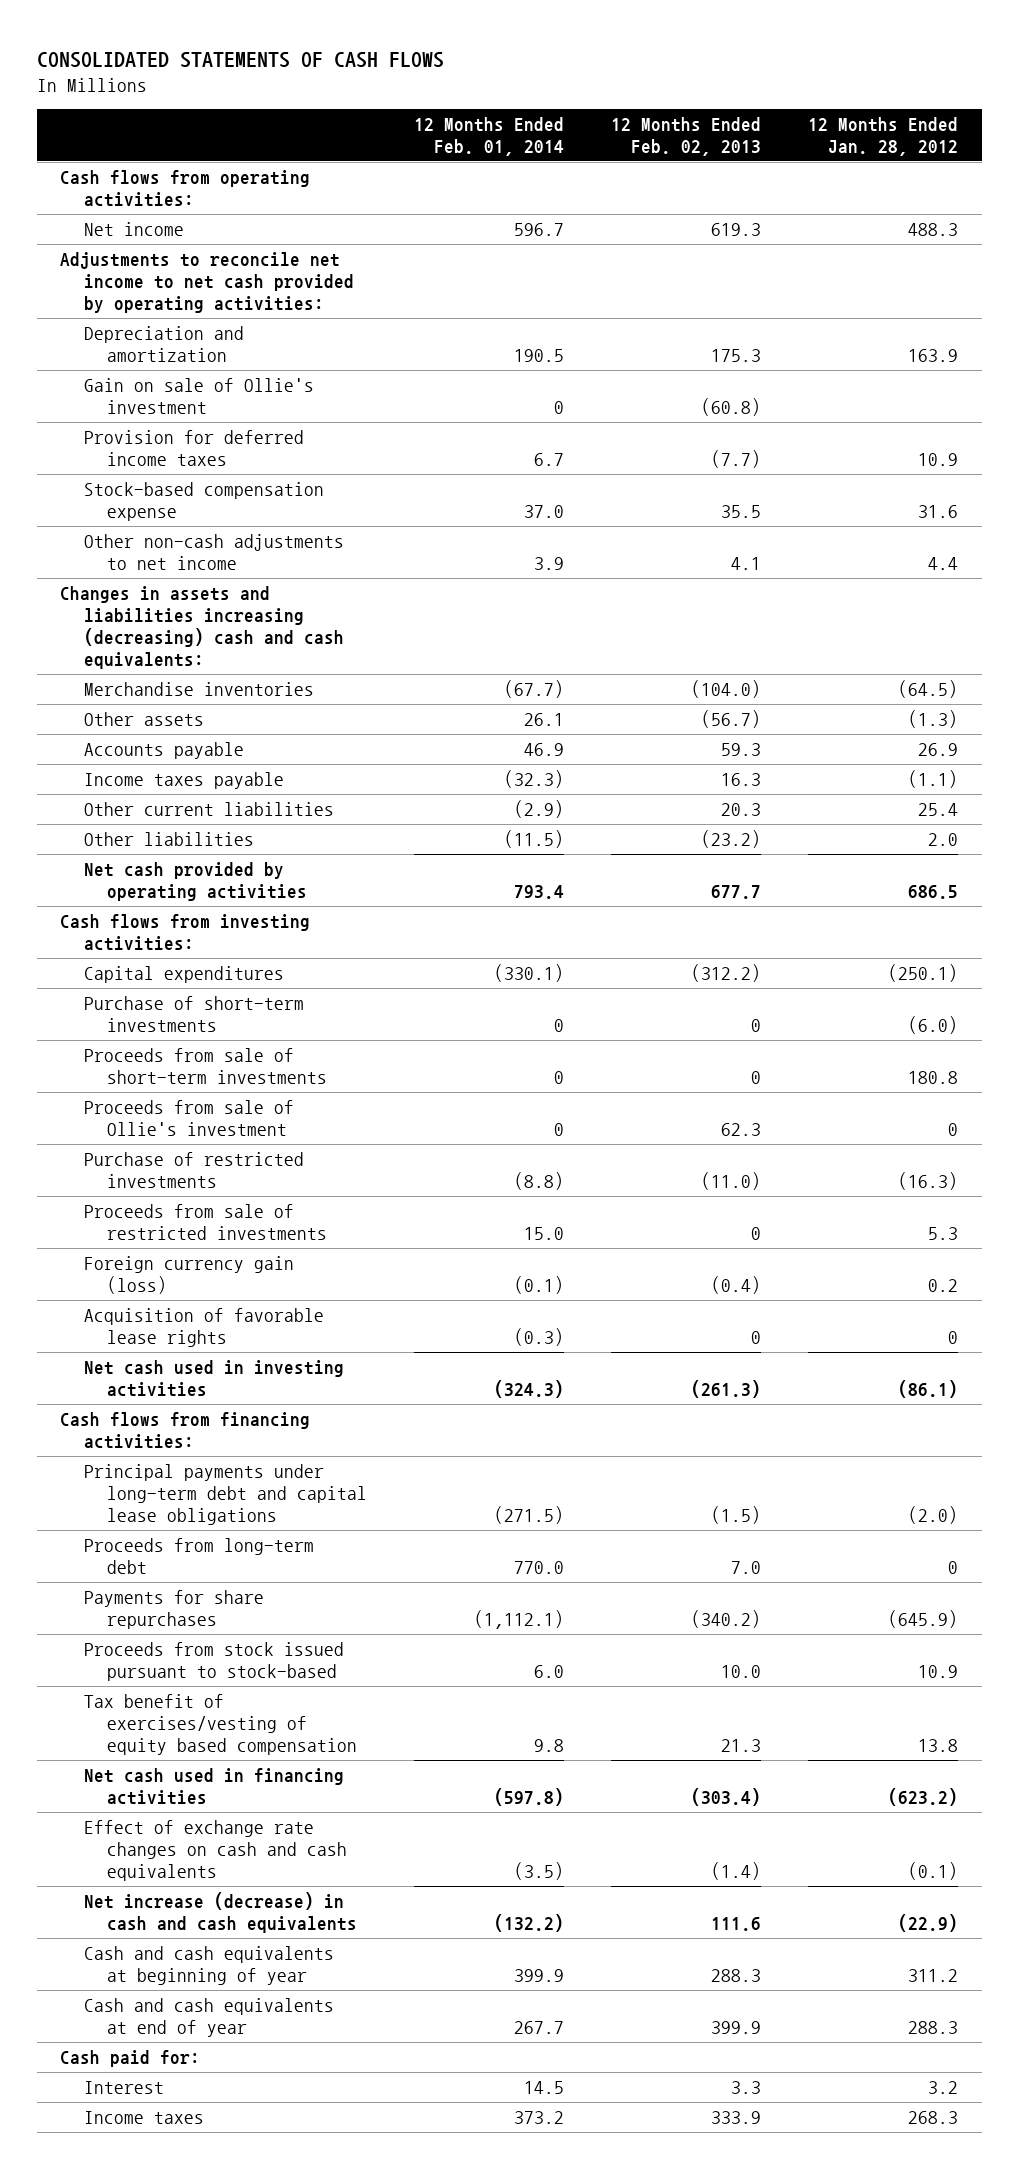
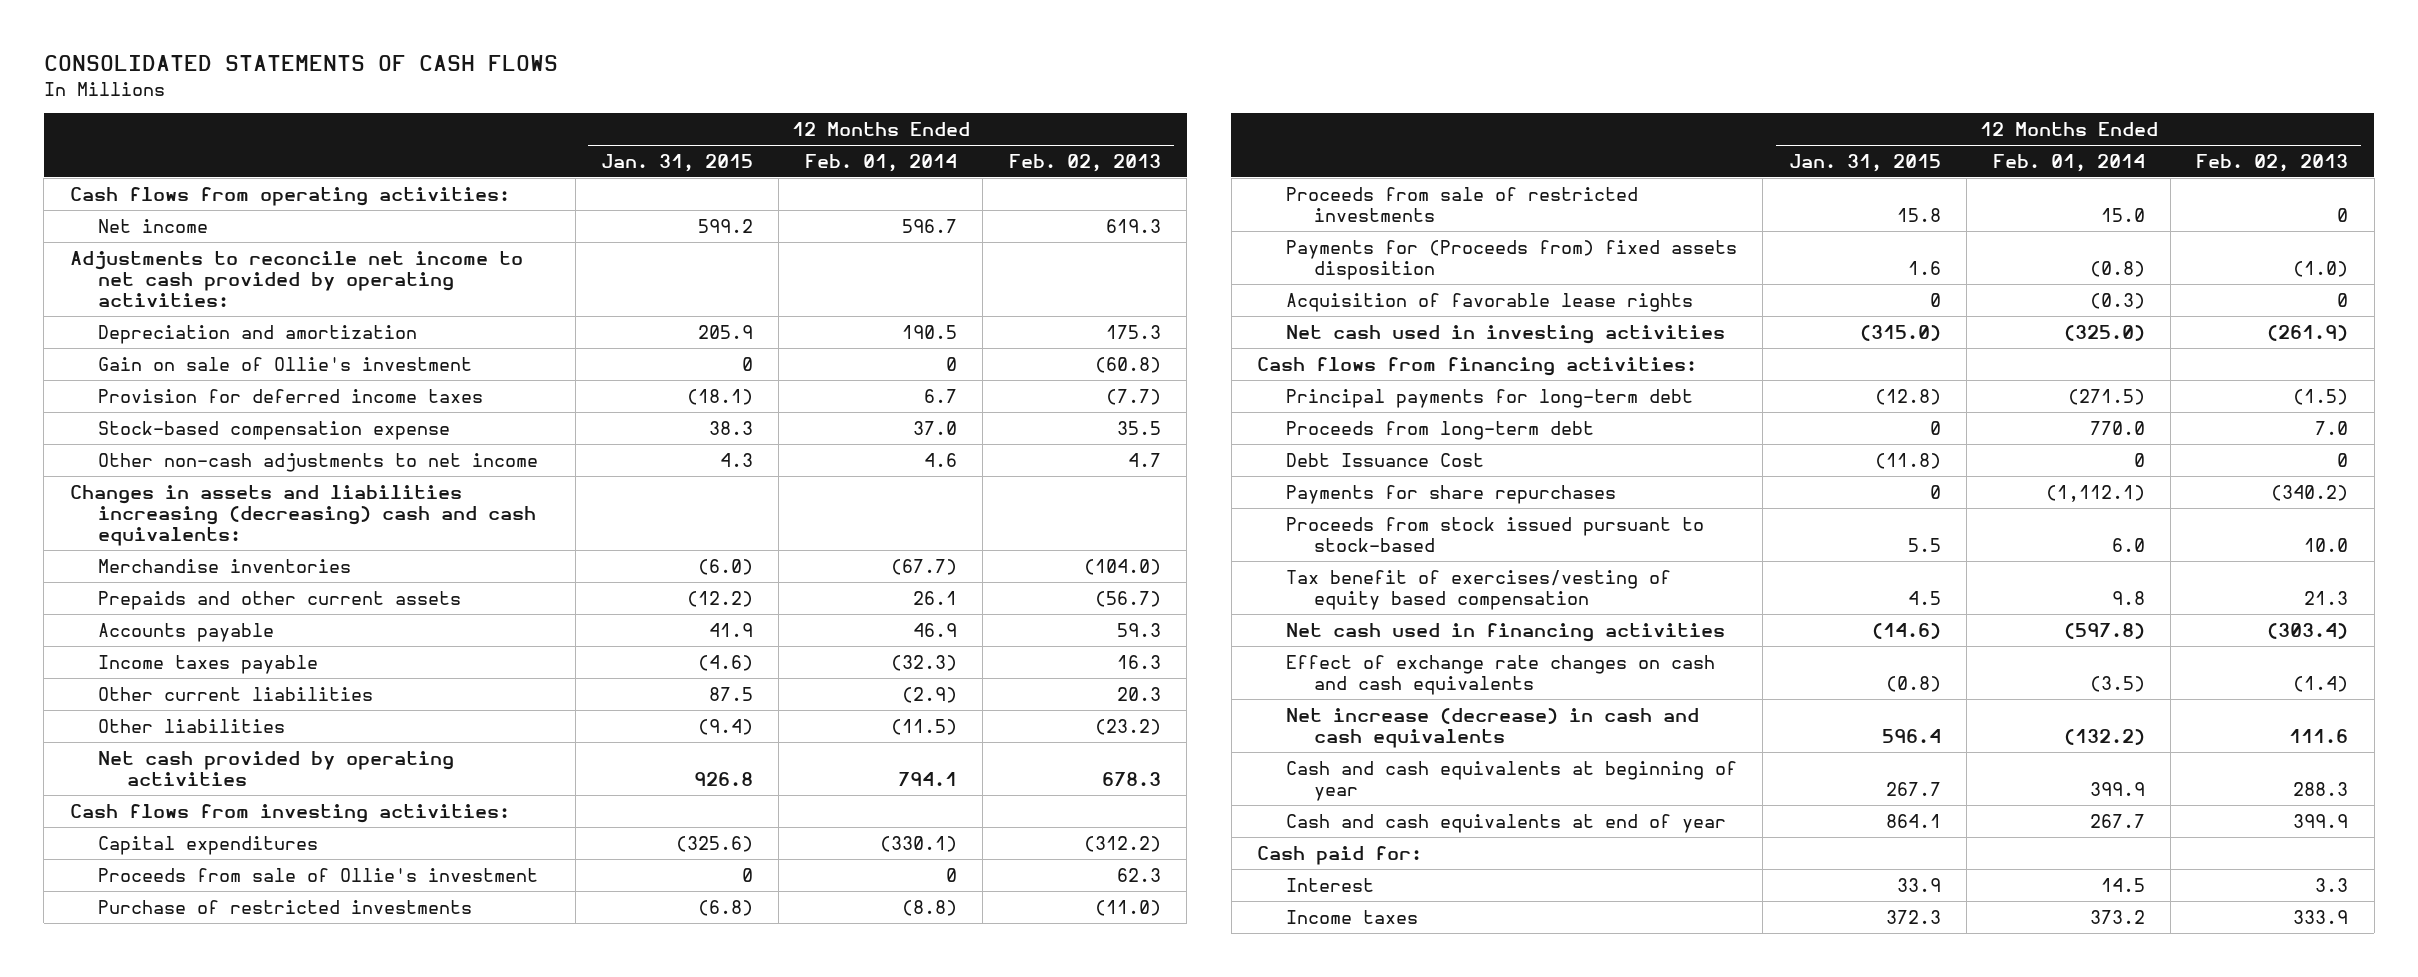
[808,116,959,157] 12 Months Ended Jan. 28, 2012 -> none
none -> [600,153,753,172] Jan. 31, 2015
[534,556,565,570] 3.9 -> [923,452,957,467] 4.6
[731,556,762,570] 4.1 -> [1127,452,1161,467] 4.7
[83,711,204,726] Other assets -> [98,590,462,610] Prepaids and other current assets
[514,884,565,899] 793.4 -> [897,771,957,786] 794.1
[711,884,762,899] 677.7 -> [1101,771,1161,786] 678.3
[83,995,304,1032] Purchase of short-term investments -> none
[83,1047,328,1084] Proceeds from sale of short-term investments -> none
[83,1255,294,1294] Foreign currency gain (loss) -> none
none -> [1285,239,1737,280] Payments for (Proceeds from) fixed assets disposition
[494,1379,565,1398] (324.3) -> [2063,324,2145,341] (325.0)
[691,1379,762,1398] (261.3) -> [2267,324,2349,341] (261.9)
[83,1463,368,1526] Principal payments under long-term debt and capital lease obligations -> [1285,388,1693,408] Principal payments for long-term debt
none -> [1285,452,1484,467] Debt Issuance Cost

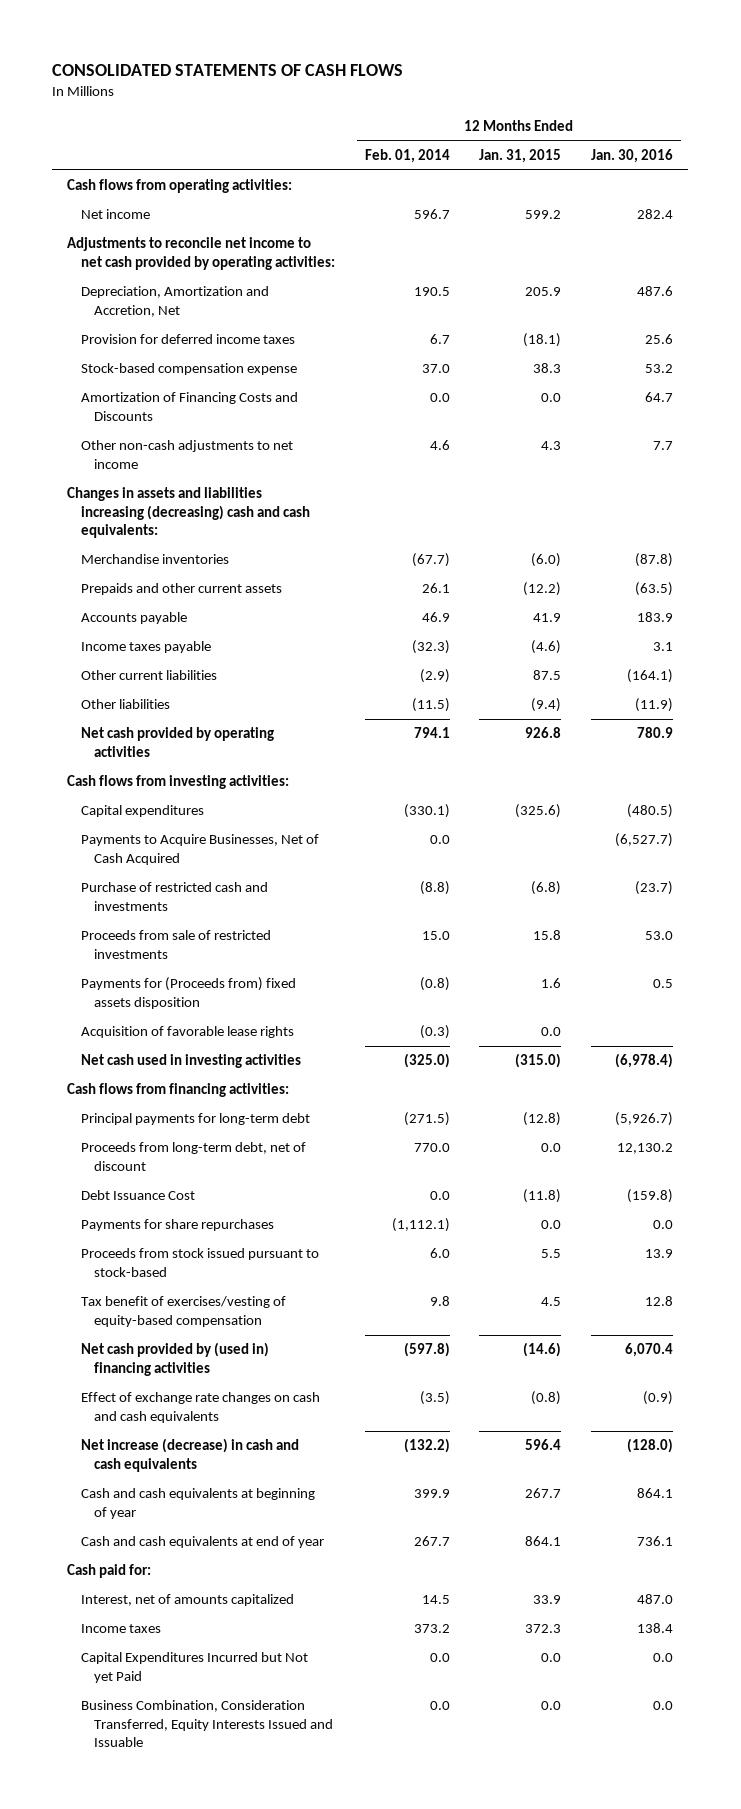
[1008,153,1161,172] Feb. 02, 2013 -> none
none -> [591,149,674,164] Jan. 30, 2016
[98,356,473,371] Gain on sale of Ollie's investment -> none
[98,324,418,344] Depreciation and amortization -> [80,286,269,317] Depreciation, Amortization and Accretion, Net
none -> [80,392,298,421] Amortization of Financing Costs and Discounts
[98,867,539,882] Proceeds from sale of Ollie's investment -> none
none -> [80,834,319,865] Payments to Acquire Businesses, Net of Cash Acquired
[98,899,473,914] Purchase of restricted investments -> [80,882,268,911] Purchase of restricted cash and investments
[1929,292,1941,307] 0 -> [541,1027,562,1037] 0.0
[1285,420,1594,440] Proceeds from long-term debt -> [80,1142,306,1171] Proceeds from long-term debt, net of discount
[1929,420,1941,435] 0 -> [541,1143,562,1153] 0.0
[2133,452,2145,467] 0 -> [429,1191,450,1201] 0.0
[1929,484,1941,499] 0 -> [541,1220,562,1230] 0.0
[1285,569,1671,610] Tax benefit of exercises/vesting of equity based compensation -> [80,1296,286,1327] Tax benefit of exercises/vesting of equity-based compensation
[1285,622,1725,642] Net cash used in financing activities -> [80,1342,269,1376] Net cash provided by (used in) financing activities
[1285,877,1374,892] Interest -> [80,1594,294,1607] Interest, net of amounts capitalized
none -> [80,1652,308,1683] Capital Expenditures Incurred but Not yet Paid
none -> [80,1700,334,1748] Business Combination, Consideration Transferred, Equity Interests Issued and Issuable

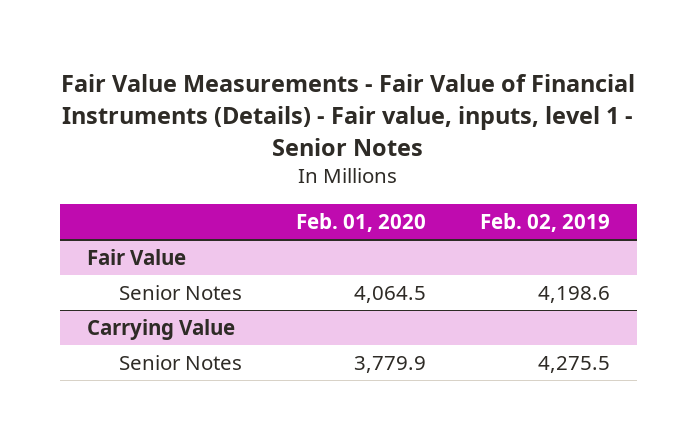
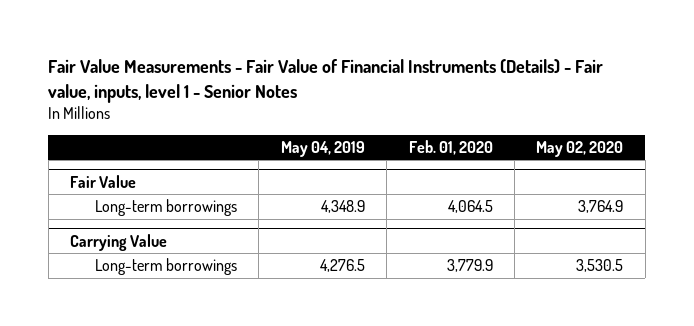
[480,212,611,232] Feb. 02, 2019 -> none
none -> [280,140,365,157] May 04, 2019
none -> [536,140,624,157] May 02, 2020
[118,284,242,300] Senior Notes -> [94,199,237,217] Long-term borrowings
[118,354,242,370] Senior Notes -> [94,258,237,276] Long-term borrowings

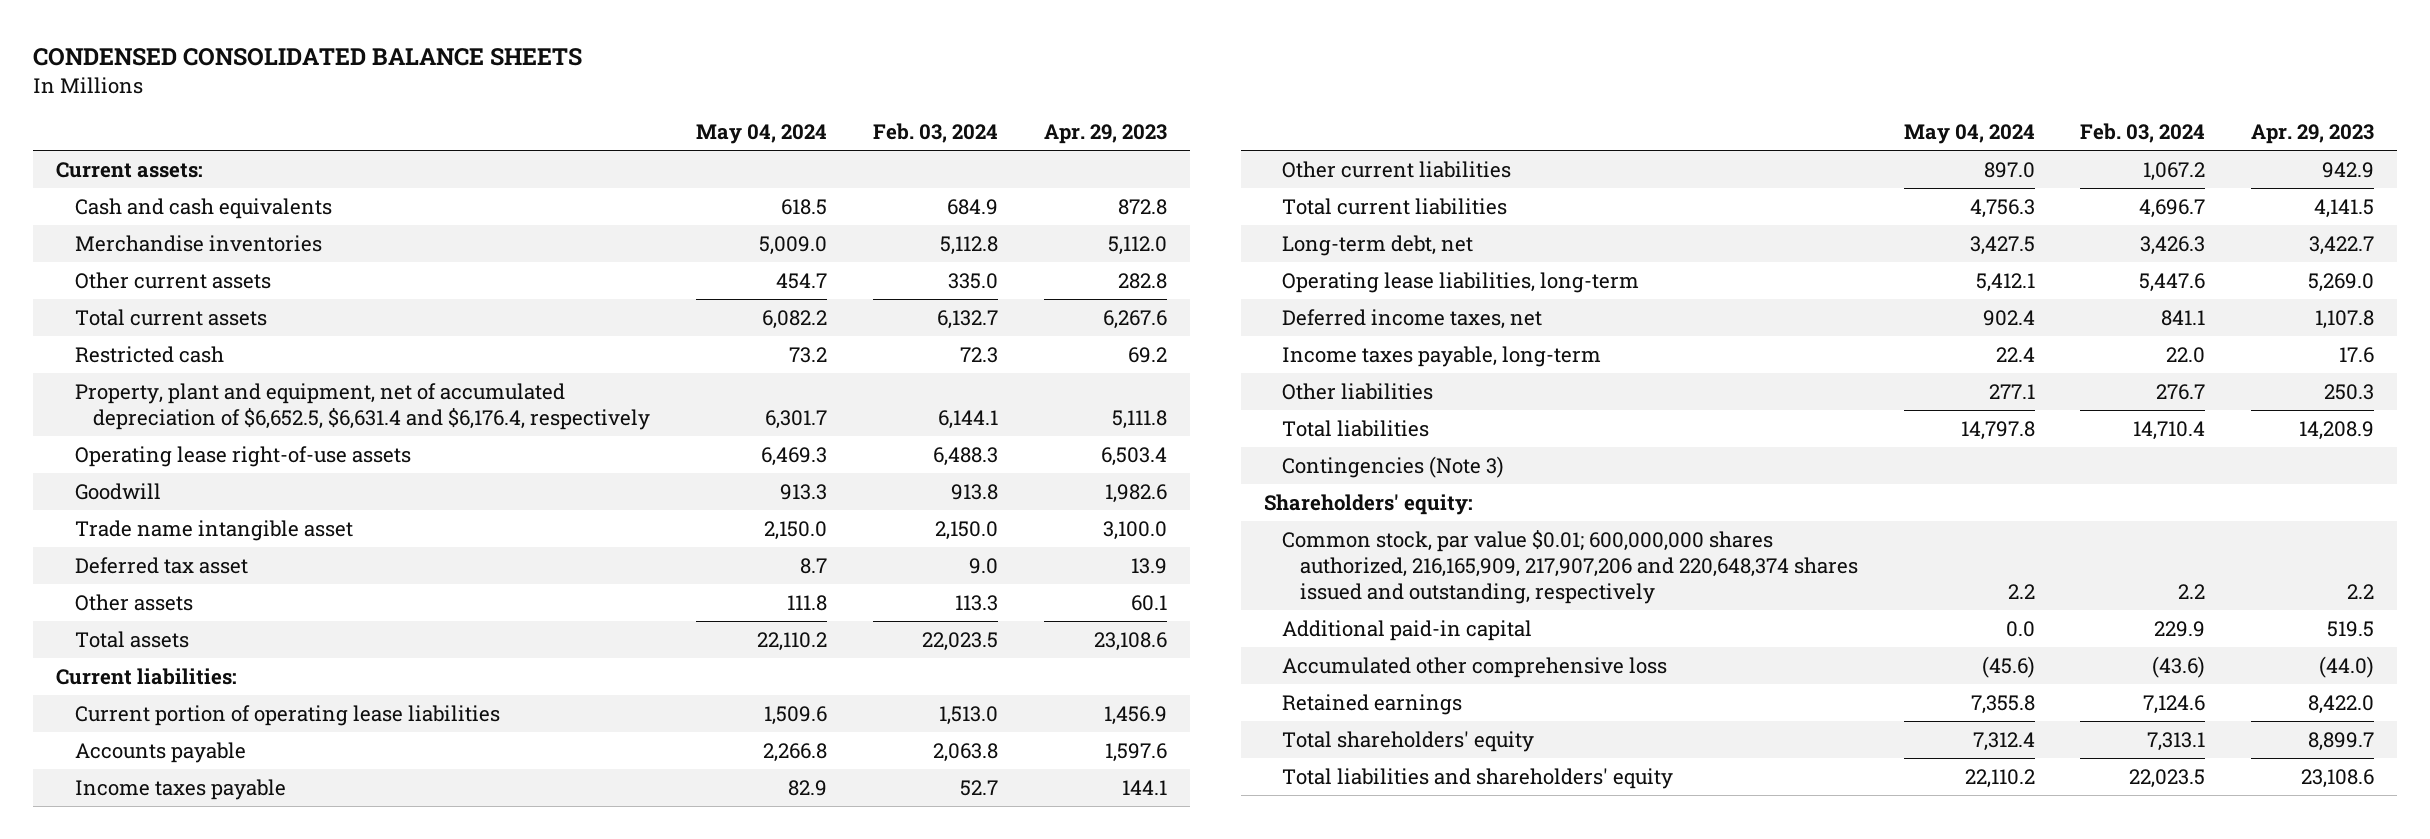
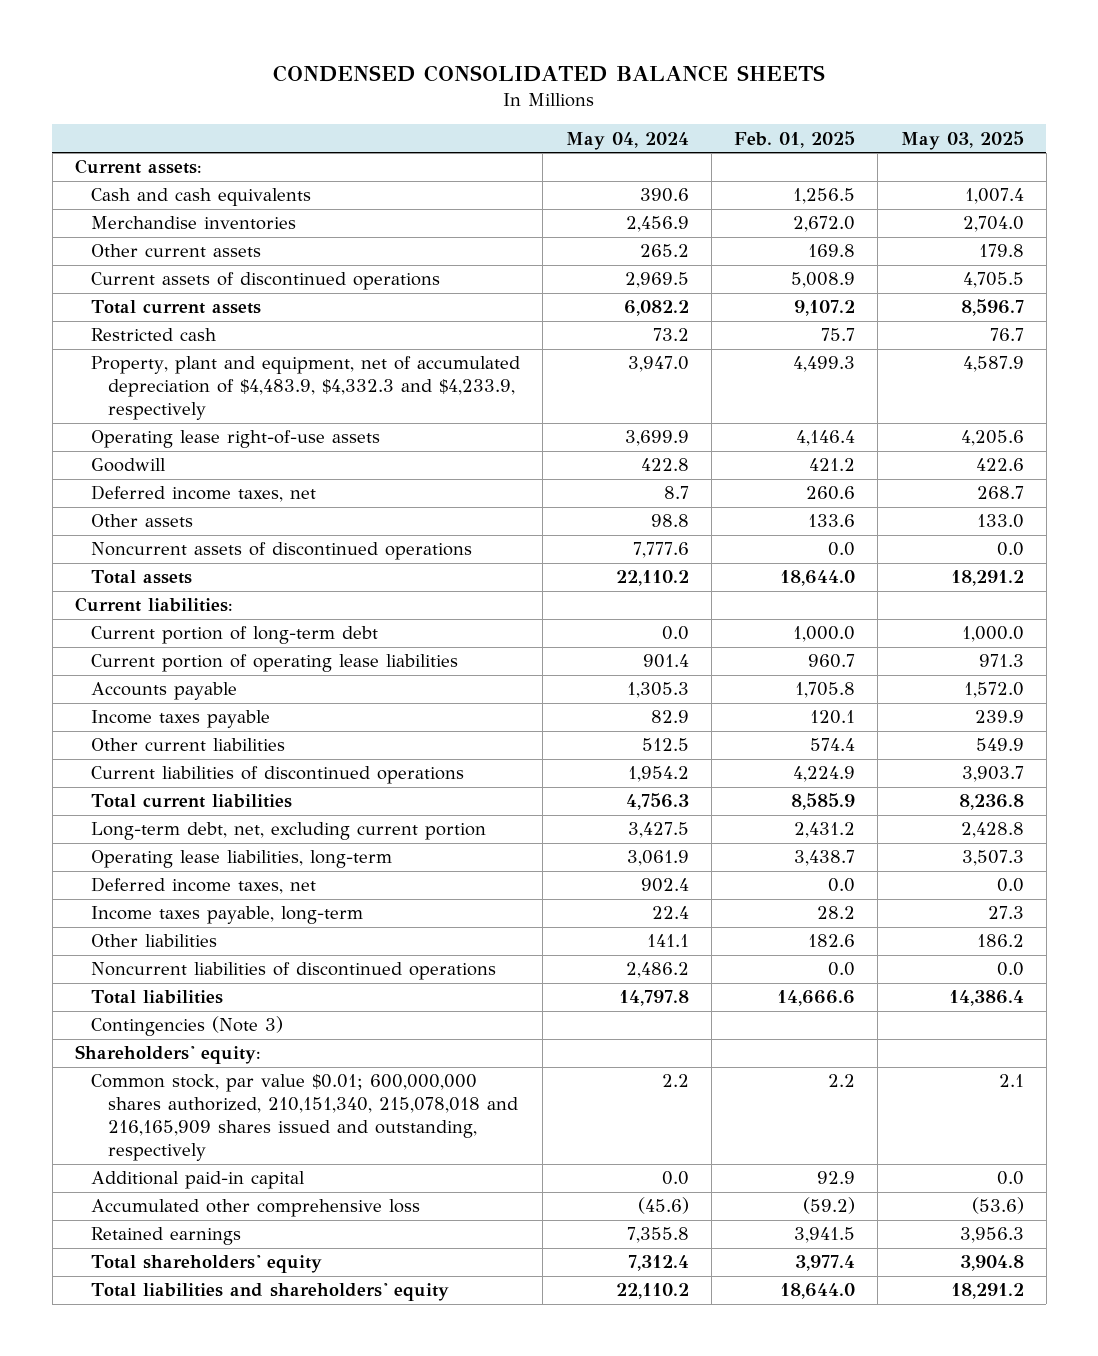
[873,122,999,143] Feb. 03, 2024 -> none
[1043,123,1167,144] Apr. 29, 2023 -> none
none -> [734,130,856,148] Feb. 01, 2025
none -> [900,130,1024,150] May 03, 2025
[781,198,828,215] 618.5 -> [639,188,689,203] 390.6
[759,235,828,255] 5,009.0 -> [625,216,689,233] 2,456.9
[776,272,828,289] 454.7 -> [639,244,689,258] 265.2
none -> [91,272,441,291] Current assets of discontinued operations
[74,519,353,541] Trade name intangible asset -> none
[74,382,650,430] Property, plant and equipment, net of accumulated depreciation of $6,652.5, $6,631.4 and $6,176.4, respectively -> [91,356,521,421] Property, plant and equipment, net of accumulated depreciation of $4,483.9, $4,332.3 and $4,233.9, respectively
[765,409,828,429] 6,301.7 -> [627,356,689,373] 3,947.0
[761,446,828,466] 6,469.3 -> [624,430,689,447] 3,699.9
[780,483,828,500] 913.3 -> [640,458,689,472] 422.8
[74,556,248,574] Deferred tax asset -> [91,485,317,503] Deferred income taxes, net
[787,594,828,611] 111.8 -> [650,514,689,528] 98.8
none -> [91,542,473,561] Noncurrent assets of discontinued operations
none -> [91,626,379,645] Current portion of long-term debt
[764,705,828,725] 1,509.6 -> [642,654,689,669] 901.4
[763,742,828,762] 2,266.8 -> [626,682,689,699] 1,305.3
[1983,161,2035,178] 897.0 -> [641,738,689,752] 512.5
none -> [91,766,465,785] Current liabilities of discontinued operations
[1281,234,1473,256] Long-term debt, net -> [91,822,487,841] Long-term debt, net, excluding current portion
[1975,272,2035,292] 5,412.1 -> [626,850,689,867] 3,061.9
[1988,383,2035,399] 277.1 -> [646,934,689,948] 141.1
none -> [91,962,497,981] Noncurrent liabilities of discontinued operations
[1281,529,1859,604] Common stock, par value $0.01; 600,000,000 shares authorized, 216,165,909, 217,907,206 and 220,648,374 shares issued and outstanding, respectively -> [91,1074,518,1162] Common stock, par value $0.01; 600,000,000 shares authorized, 210,151,340, 215,078,018 and 216,165,909 shares issued and outstanding, respectively

